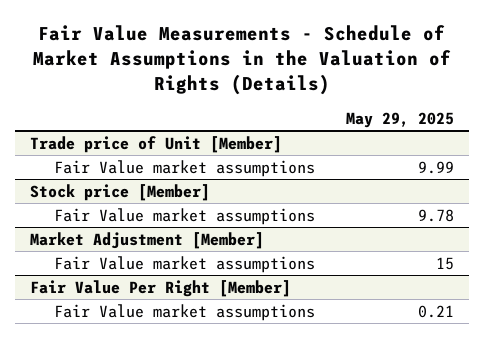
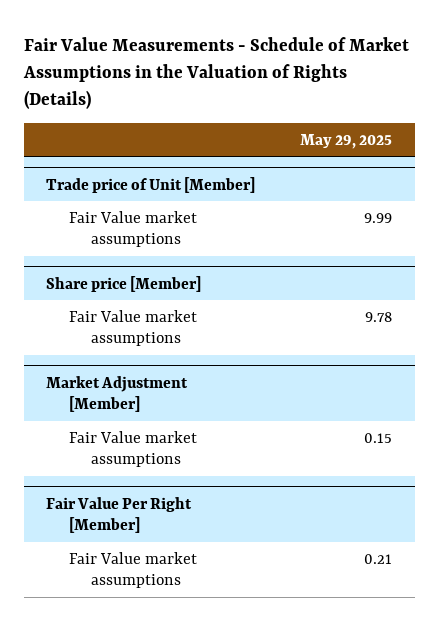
[30,183,211,201] Stock price [Member] -> [46,275,202,292] Share price [Member]
[435,256,454,270] 15 -> [364,432,393,443] 0.15

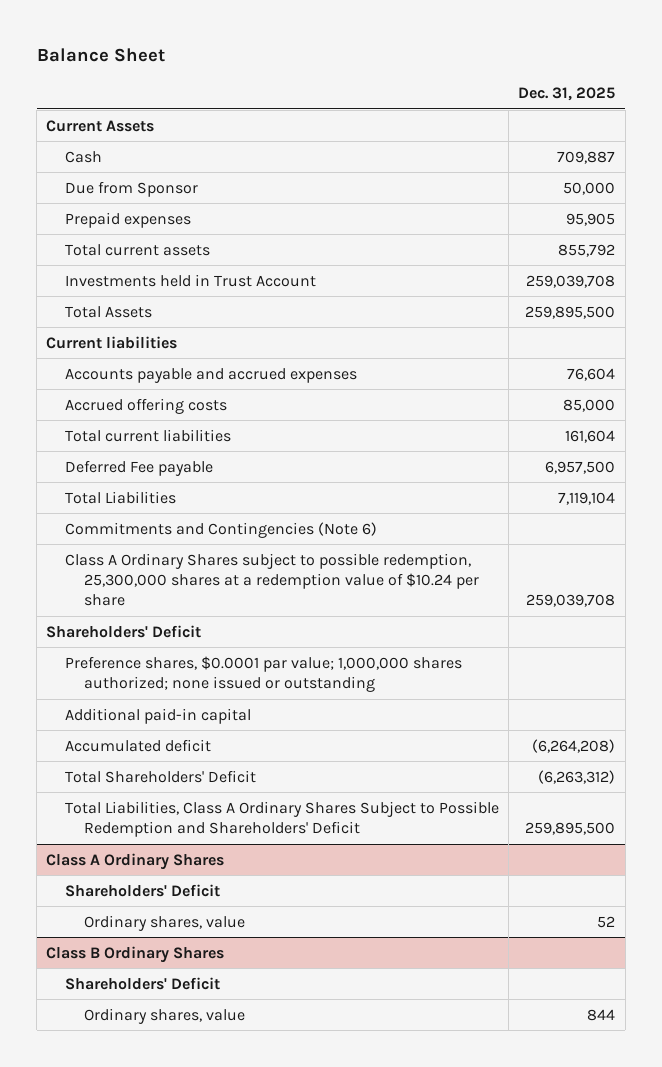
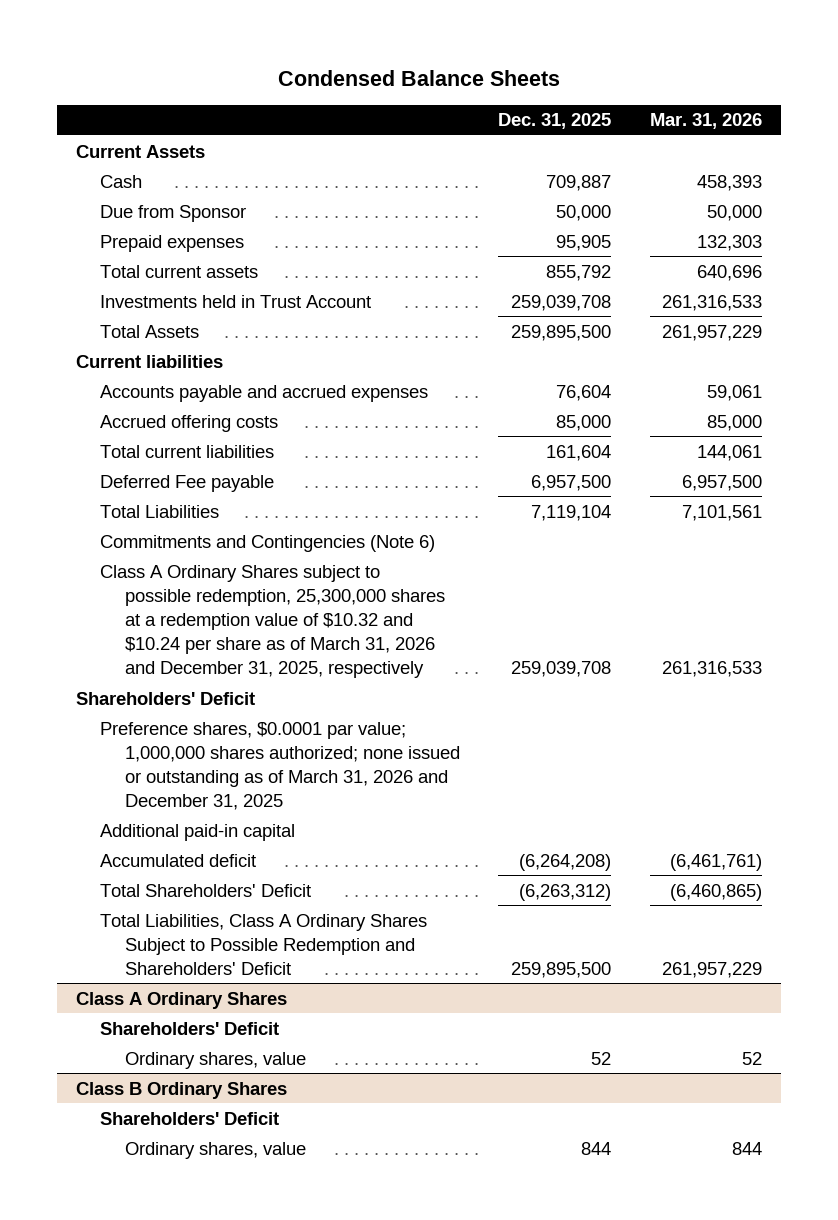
[36,48,165,63] Balance Sheet -> [278,69,561,86] Condensed Balance Sheets
none -> [650,113,763,130] Mar. 31, 2026
[65,552,479,607] Class A Ordinary Shares subject to possible redemption, 25,300,000 shares at a redemption value of $10.24 per share -> [100,564,445,678] Class A Ordinary Shares subject to possible redemption, 25,300,000 shares at a redemption value of $10.32 and $10.24 per share as of March 31, 2026 and December 31, 2025, respectively
[65,655,463,692] Preference shares, $0.0001 par value; 1,000,000 shares authorized; none issued or outstanding -> [100,721,460,810] Preference shares, $0.0001 par value; 1,000,000 shares authorized; none issued or outstanding as of March 31, 2026 and December 31, 2025

